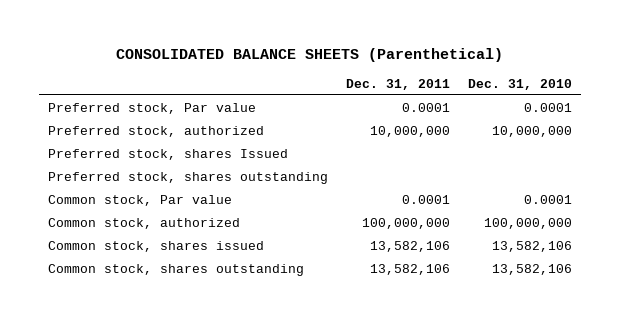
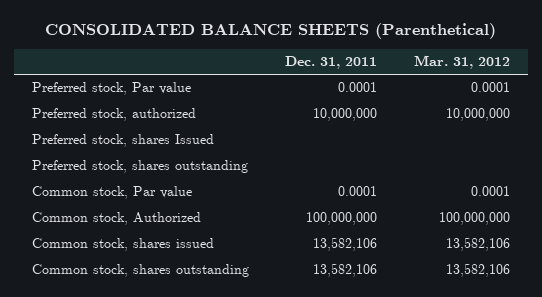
[468,78,573,90] Dec. 31, 2010 -> none
none -> [414,55,511,70] Mar. 31, 2012
[48,217,241,229] Common stock, authorized -> [31,212,201,226] Common stock, Authorized

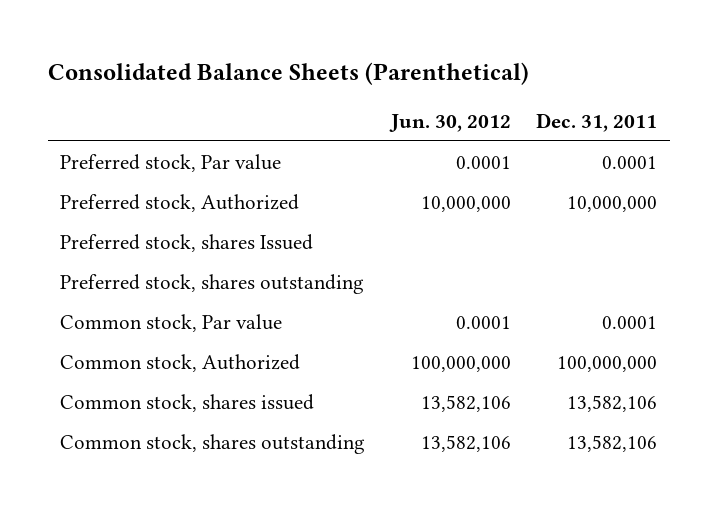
[44,22,496,39] CONSOLIDATED BALANCE SHEETS (Parenthetical) -> [47,62,529,86] Consolidated Balance Sheets (Parenthetical)
[414,55,511,70] Mar. 31, 2012 -> none
none -> [388,113,511,132] Jun. 30, 2012
[31,108,196,122] Preferred stock, authorized -> [60,193,300,212] Preferred stock, Authorized

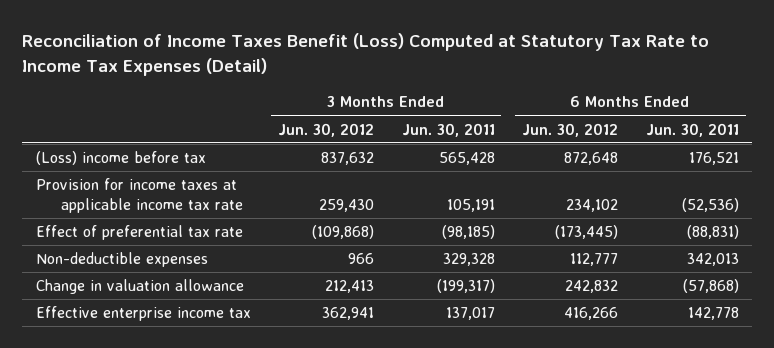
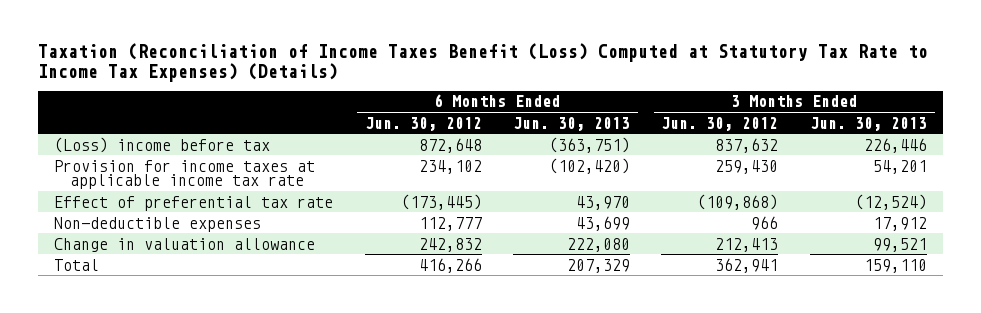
[21,32,709,76] Reconciliation of Income Taxes Benefit (Loss) Computed at Statutory Tax Rate to Income Tax Expenses (Detail) -> [38,43,929,83] Taxation (Reconciliation of Income Taxes Benefit (Loss) Computed at Statutory Tax Rate to Income Tax Expenses) (Details)
[401,122,495,137] Jun. 30, 2011 -> none
[645,122,739,137] Jun. 30, 2011 -> none
none -> [513,116,631,131] Jun. 30, 2013
none -> [809,116,927,131] Jun. 30, 2013
[35,306,251,322] Effective enterprise income tax -> [54,258,100,271] Total

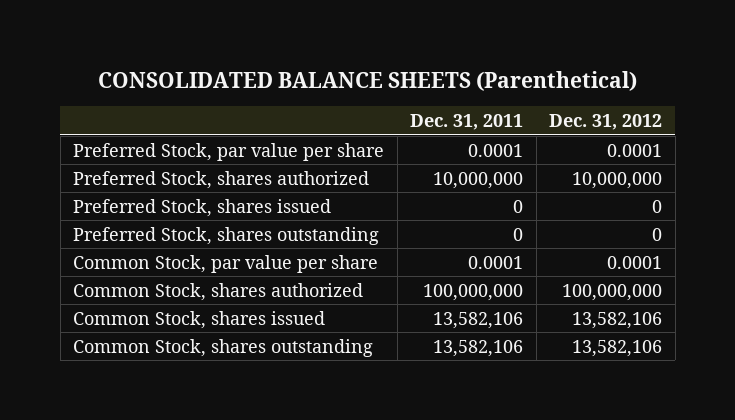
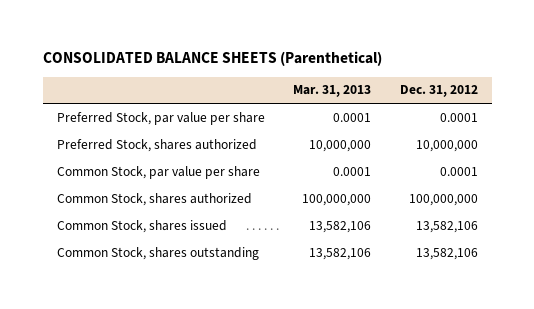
[410,114,524,131] Dec. 31, 2011 -> none
none -> [293,85,372,98] Mar. 31, 2013
[73,198,332,217] Preferred Stock, shares issued -> none
[73,226,380,245] Preferred Stock, shares outstanding -> none

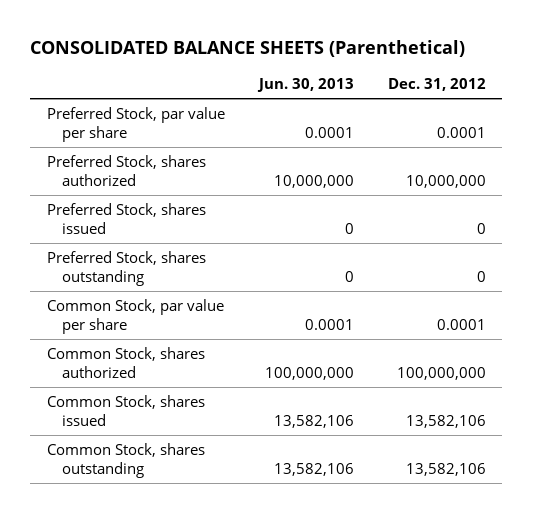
[293,85,372,98] Mar. 31, 2013 -> none
none -> [256,77,354,92] Jun. 30, 2013
none -> [47,203,207,234] Preferred Stock, shares issued
none -> [47,251,207,286] Preferred Stock, shares outstanding

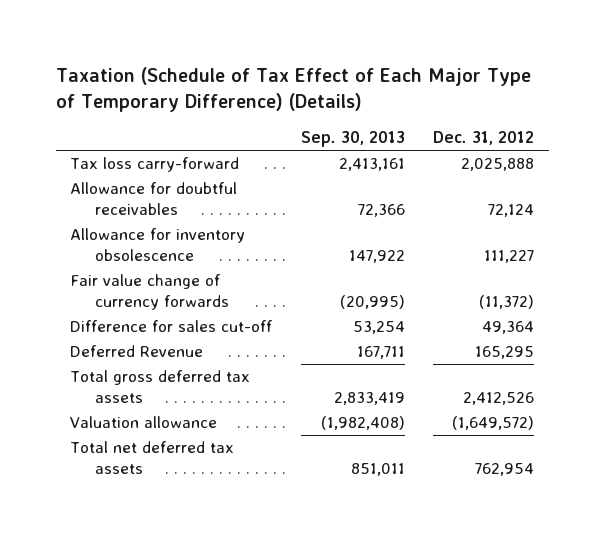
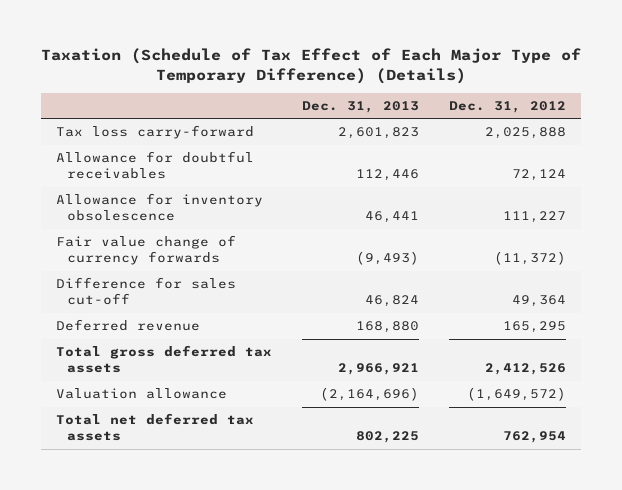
[300,131,405,148] Sep. 30, 2013 -> none
none -> [301,100,419,113] Dec. 31, 2013
[69,345,203,358] Deferred Revenue -> [55,319,200,332] Deferred revenue

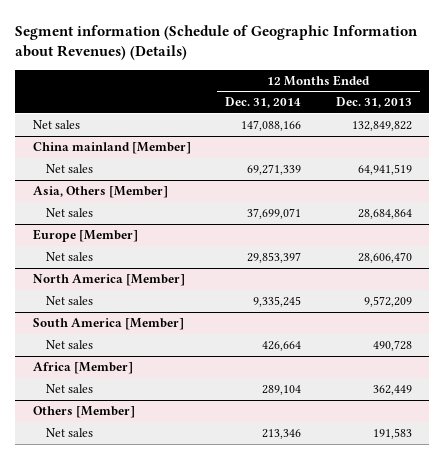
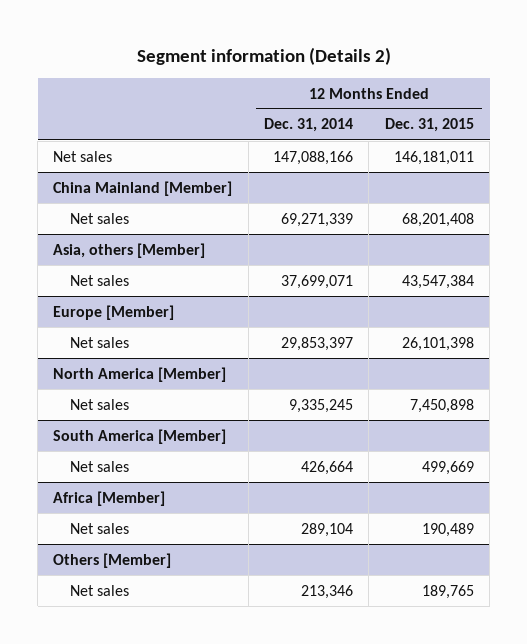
[15,24,419,61] Segment information (Schedule of Geographic Information about Revenues) (Details) -> [136,47,391,66] Segment information (Details 2)
[335,97,412,109] Dec. 31, 2013 -> none
none -> [384,118,474,133] Dec. 31, 2015
[32,142,191,155] China mainland [Member] -> [53,180,233,196] China Mainland [Member]
[32,186,168,199] Asia, Others [Member] -> [53,242,206,258] Asia, others [Member]

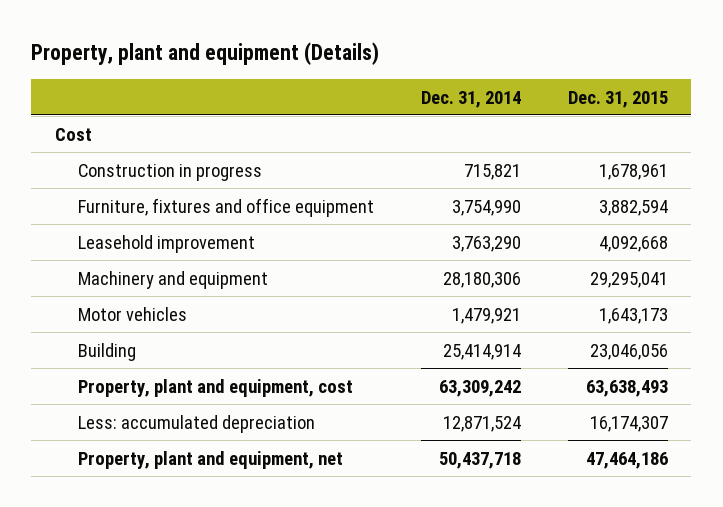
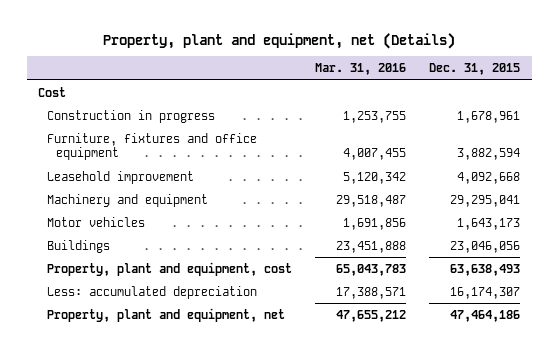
[31,42,380,66] Property, plant and equipment (Details) -> [103,32,456,49] Property, plant and equipment, net (Details)
[420,90,521,108] Dec. 31, 2014 -> none
none -> [315,63,407,76] Mar. 31, 2016
[77,342,136,361] Building -> [47,239,111,253] Buildings

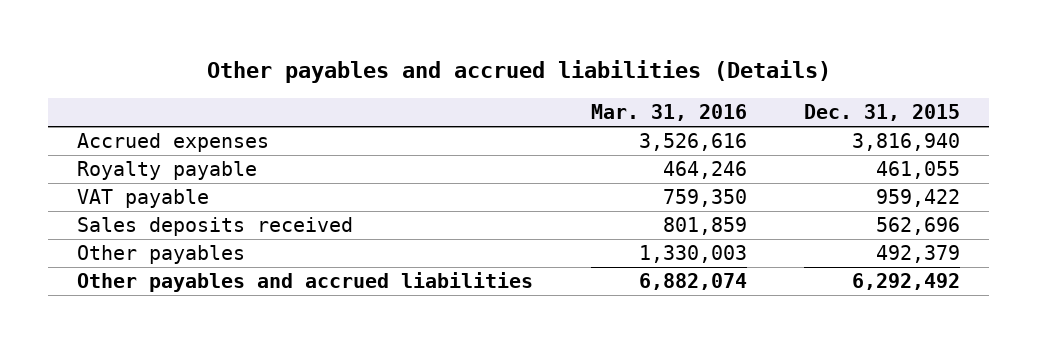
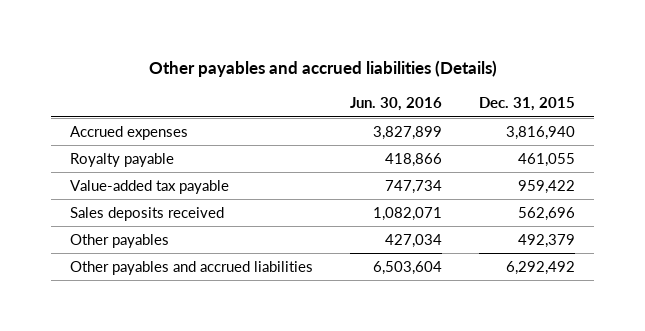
[590,104,747,122] Mar. 31, 2016 -> none
none -> [350,97,443,112] Jun. 30, 2016
[77,189,210,209] VAT payable -> [69,180,229,195] Value-added tax payable

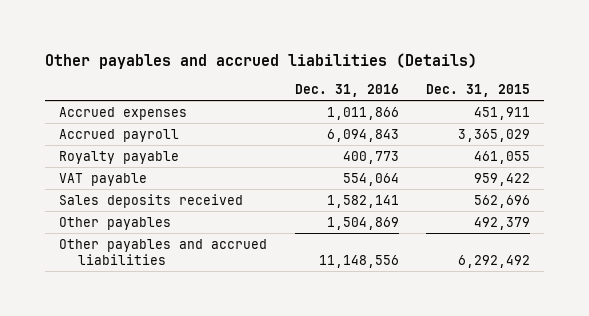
[350,97,443,112] Jun. 30, 2016 -> none
none -> [294,84,399,98] Dec. 31, 2016
[506,126,576,141] 3,816,940 -> [474,106,531,120] 451,911
none -> [59,128,180,142] Accrued payroll
[69,180,229,195] Value-added tax payable -> [59,172,148,186] VAT payable

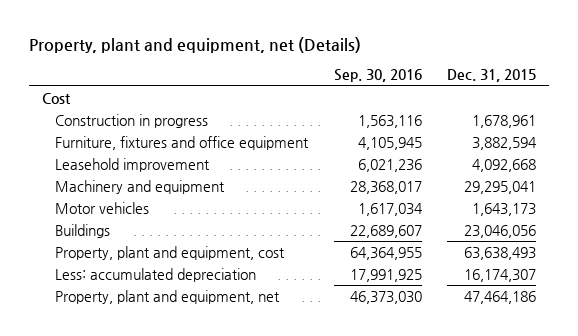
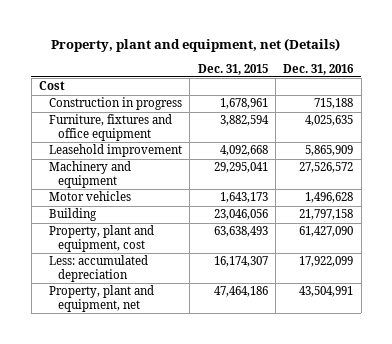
[333,69,422,83] Sep. 30, 2016 -> none
none -> [283,63,355,75] Dec. 31, 2016
[55,223,111,238] Buildings -> [48,208,97,222] Building

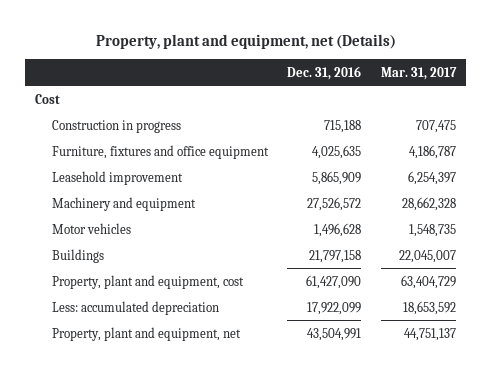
[197,63,268,75] Dec. 31, 2015 -> none
none -> [380,66,457,80] Mar. 31, 2017
[48,208,97,222] Building -> [51,248,104,263] Buildings

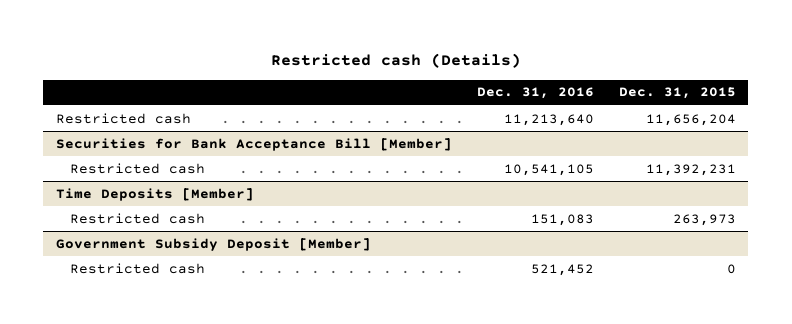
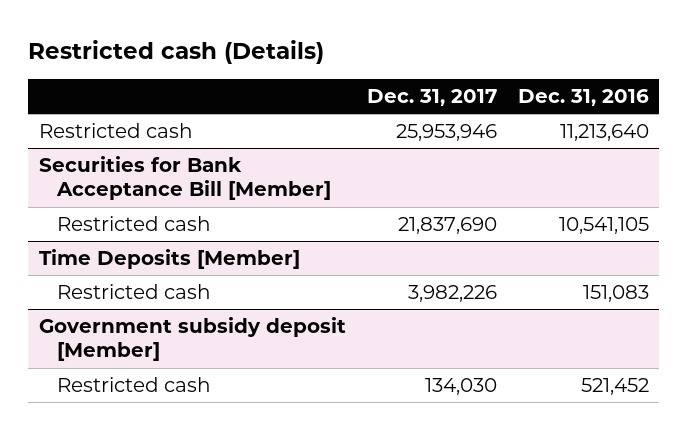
[618,87,736,100] Dec. 31, 2015 -> none
none -> [366,88,497,106] Dec. 31, 2017
[55,237,371,251] Government Subsidy Deposit [Member] -> [38,317,346,362] Government subsidy deposit [Member]

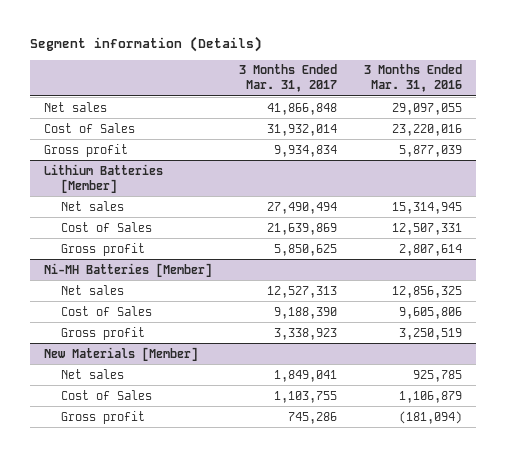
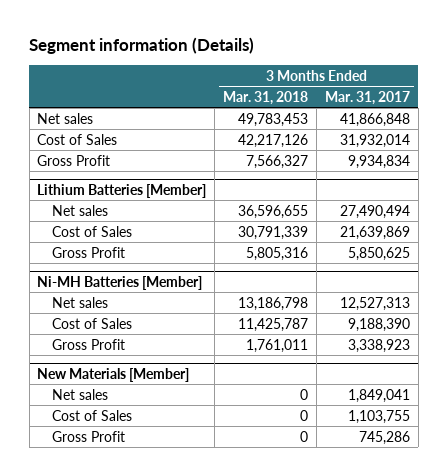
[364,64,463,93] 3 Months Ended Mar. 31, 2016 -> none
none -> [223,91,309,106] Mar. 31, 2018
[43,143,128,157] Gross profit -> [37,154,111,166] Gross Profit
[61,242,146,256] Gross profit -> [51,246,125,258] Gross Profit
[61,326,146,340] Gross profit -> [51,338,125,350] Gross Profit
[61,410,146,424] Gross profit -> [51,430,125,442] Gross Profit

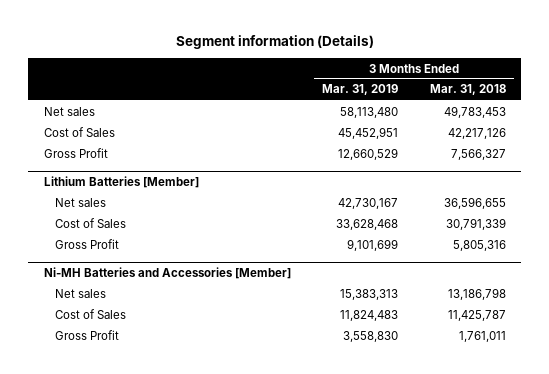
[324,91,410,106] Mar. 31, 2017 -> none
none -> [322,84,399,96] Mar. 31, 2019
[37,275,203,290] Ni-MH Batteries [Member] -> [43,266,291,279] Ni-MH Batteries and Accessories [Member]
[37,367,190,382] New Materials [Member] -> none
[51,388,108,400] Net sales -> none
[51,409,132,421] Cost of Sales -> none
[51,430,125,442] Gross Profit -> none

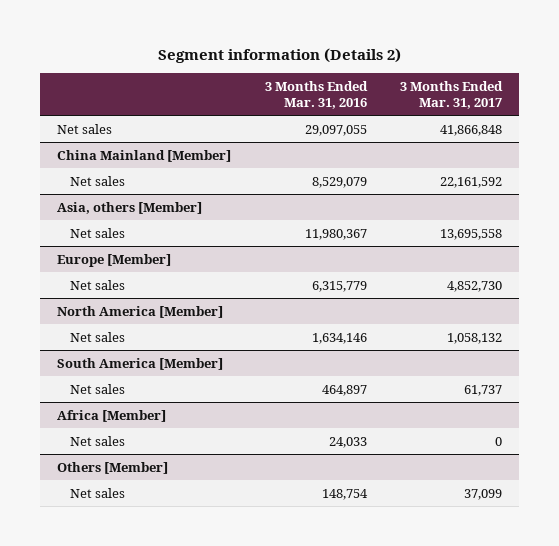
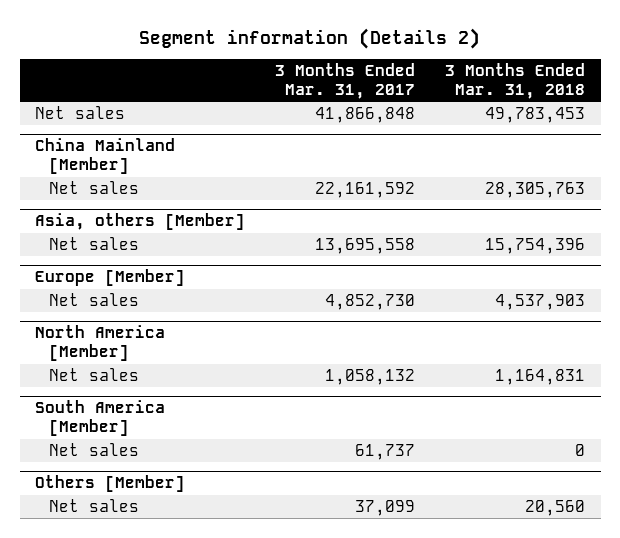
[264,80,368,109] 3 Months Ended Mar. 31, 2016 -> none
none -> [445,63,586,99] 3 Months Ended Mar. 31, 2018
[56,409,166,422] Africa [Member] -> none
[70,435,126,446] Net sales -> none

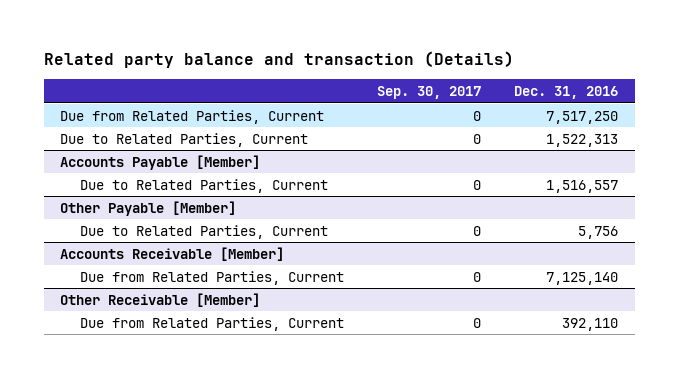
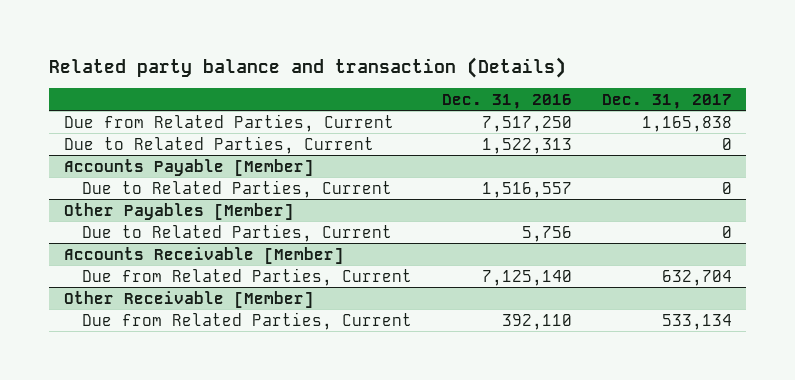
[376,86,481,100] Sep. 30, 2017 -> none
none -> [601,93,732,109] Dec. 31, 2017
[60,200,237,216] Other Payable [Member] -> [63,202,294,220] Other Payables [Member]

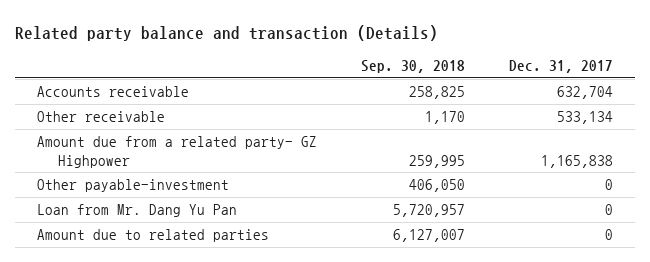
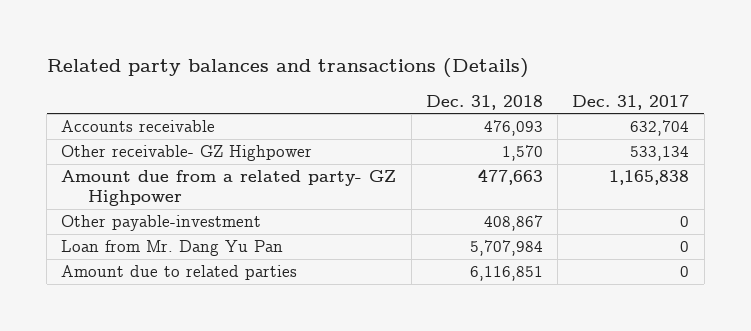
[15,25,439,42] Related party balance and transaction (Details) -> [46,58,529,79] Related party balances and transactions (Details)
[361,59,466,73] Sep. 30, 2018 -> none
none -> [425,94,543,110] Dec. 31, 2018
[37,111,166,123] Other receivable -> [61,145,313,162] Other receivable- GZ Highpower

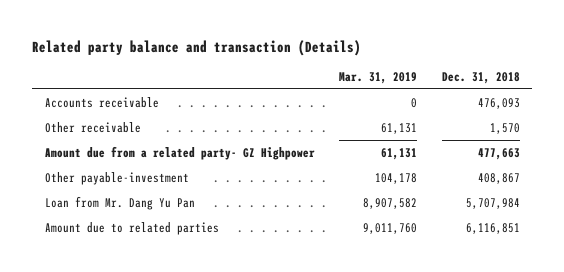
[46,58,529,79] Related party balances and transactions (Details) -> [32,39,362,56] Related party balance and transaction (Details)
[572,94,690,110] Dec. 31, 2017 -> none
none -> [339,72,418,85] Mar. 31, 2019
[61,145,313,162] Other receivable- GZ Highpower -> [44,121,141,133] Other receivable

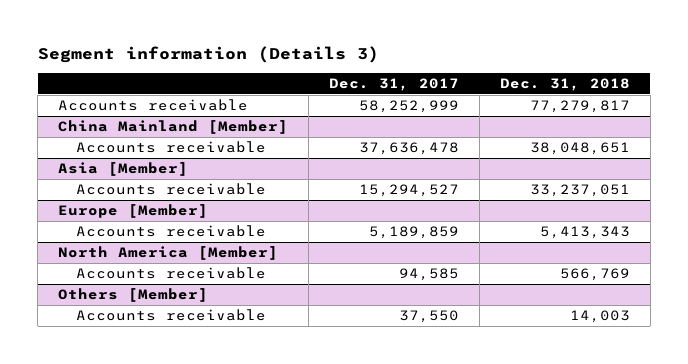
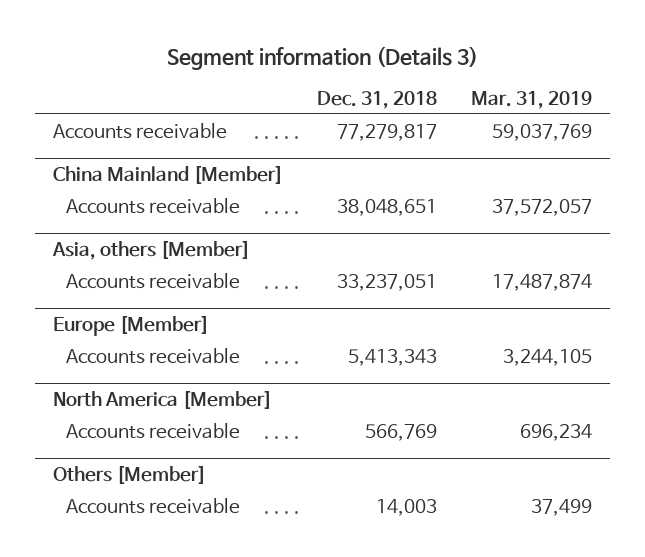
[328,78,459,92] Dec. 31, 2017 -> none
none -> [471,90,593,109] Mar. 31, 2019
[58,162,189,177] Asia [Member] -> [51,240,250,261] Asia, others [Member]

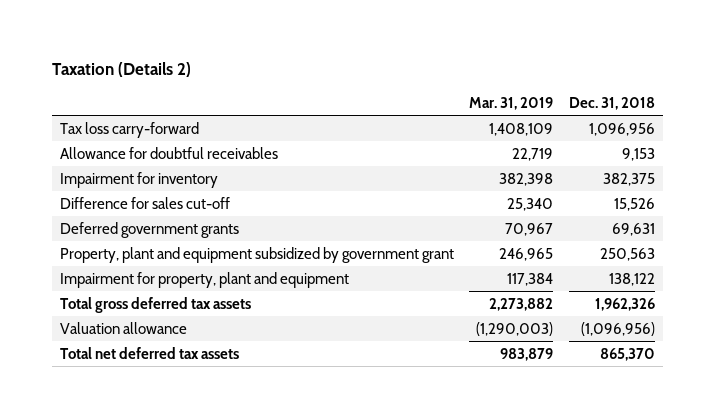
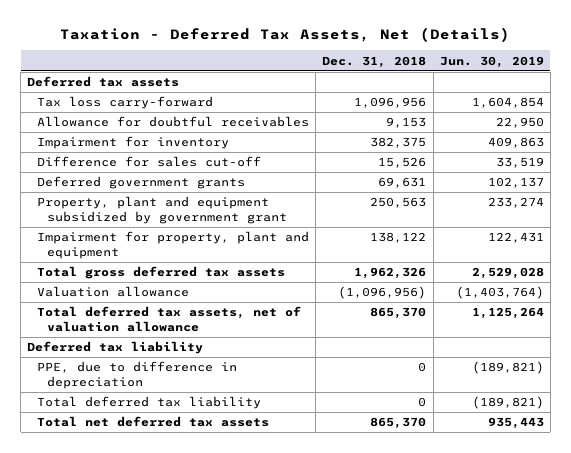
[52,62,192,78] Taxation (Details 2) -> [60,26,511,42] Taxation - Deferred Tax Assets, Net (Details)
[469,96,554,110] Mar. 31, 2019 -> none
none -> [439,55,544,68] Jun. 30, 2019
none -> [27,76,180,88] Deferred tax assets
none -> [37,306,302,332] Total deferred tax assets, net of valuation allowance
none -> [27,341,204,355] Deferred tax liability
none -> [37,361,238,389] PPE, due to difference in depreciation
none -> [37,396,262,410] Total deferred tax liability

